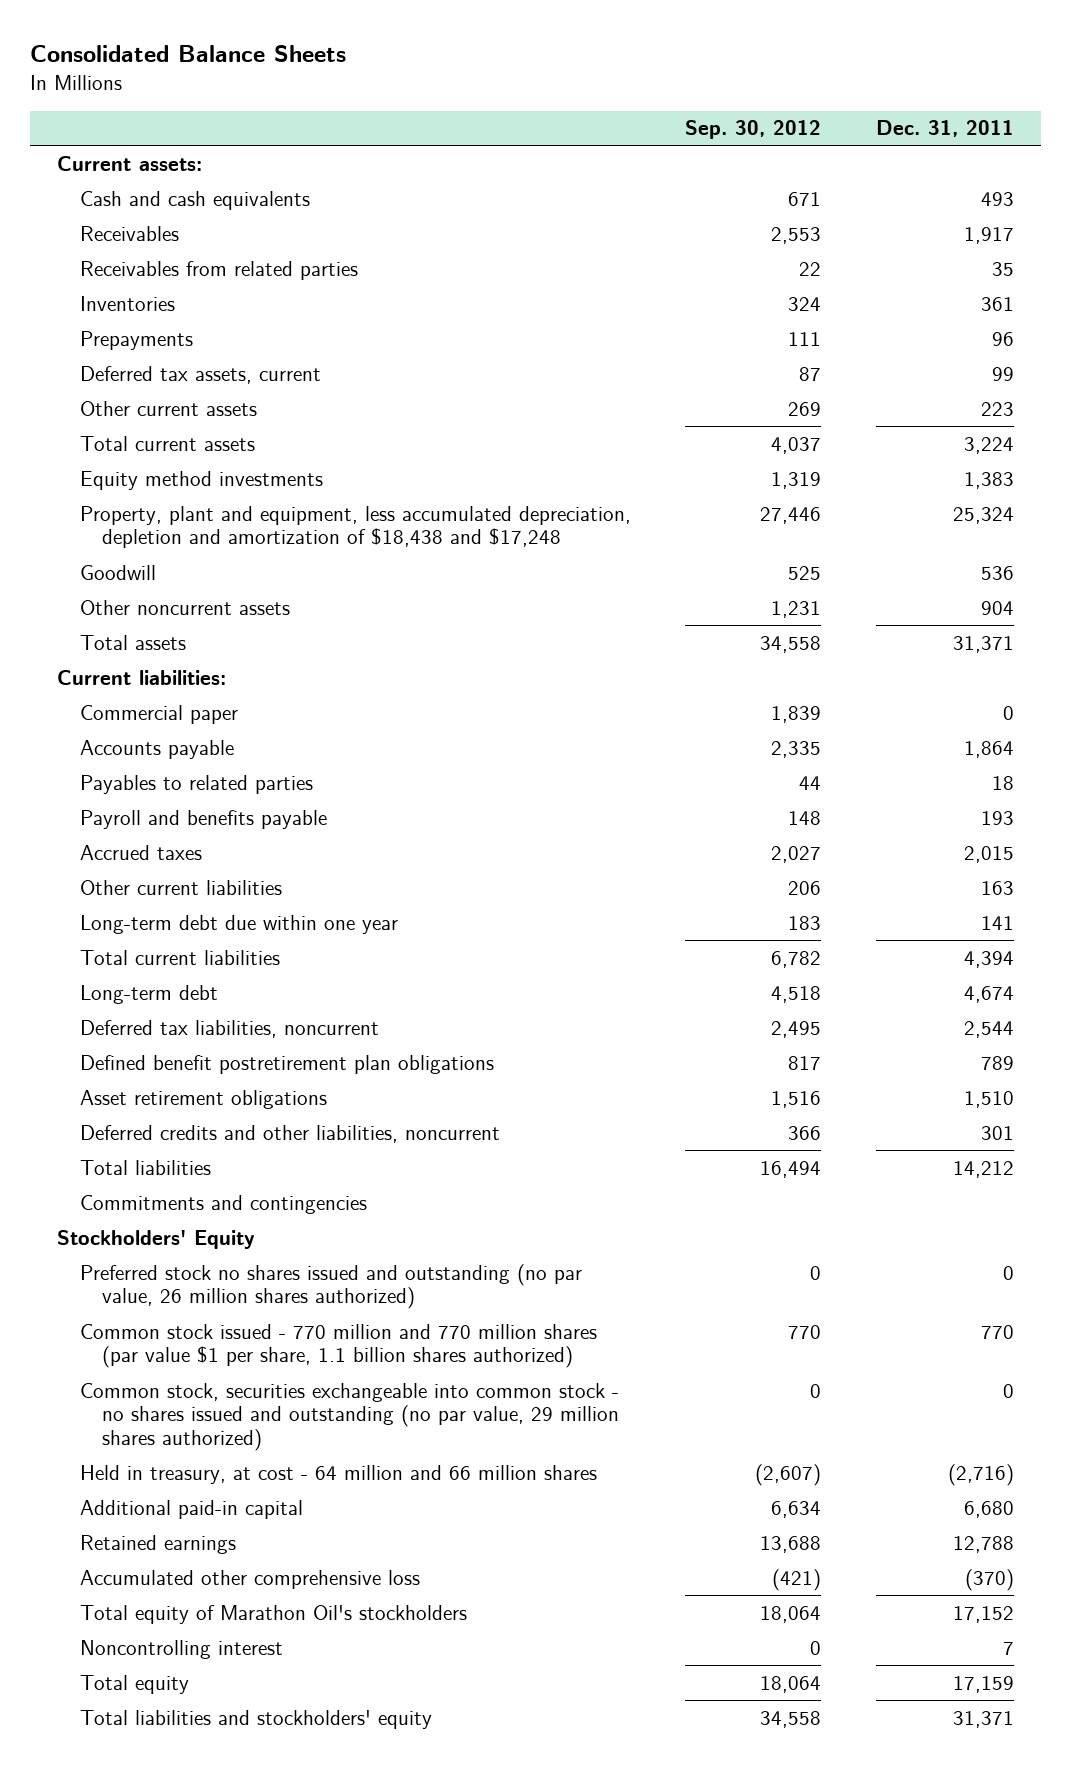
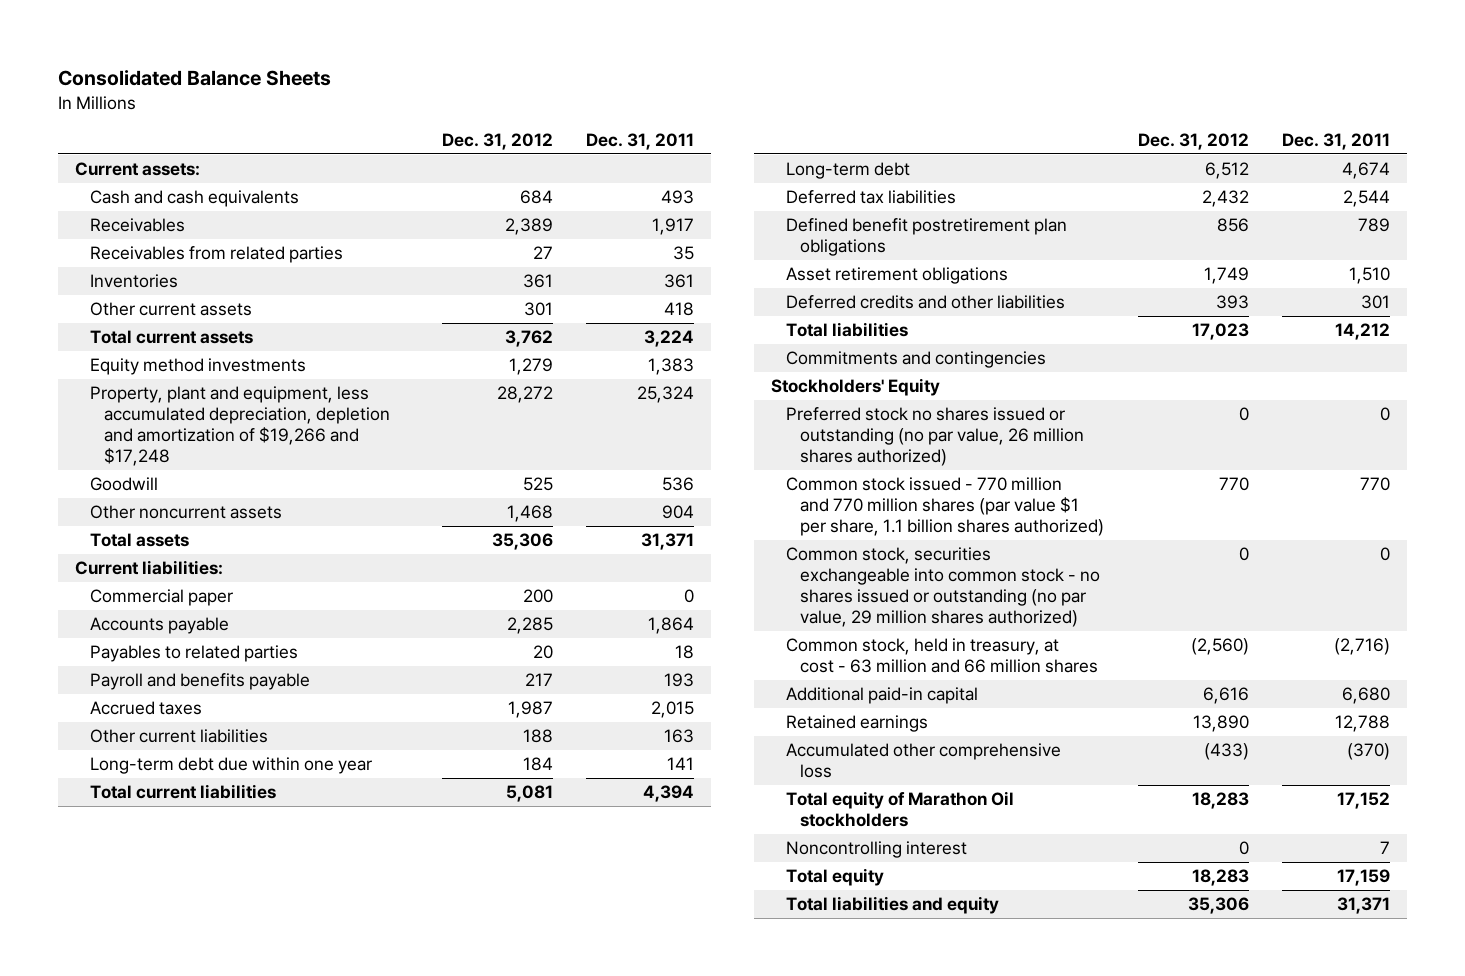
[685,120,822,140] Sep. 30, 2012 -> none
none -> [441,133,553,151] Dec. 31, 2012
[79,330,193,350] Prepayments -> none
[79,365,321,384] Deferred tax assets, current -> none
[980,401,1014,416] 223 -> [664,301,695,316] 418
[79,505,631,549] Property, plant and equipment, less accumulated depreciation, depletion and amortization of $18,438 and $17,248 -> [89,385,391,467] Property, plant and equipment, less accumulated depreciation, depletion and amortization of $19,266 and $17,248
[79,1019,379,1038] Deferred tax liabilities, noncurrent -> [785,189,956,204] Deferred tax liabilities
[79,1124,500,1143] Deferred credits and other liabilities, noncurrent -> [785,294,1065,309] Deferred credits and other liabilities
[79,1263,582,1310] Preferred stock no shares issued and outstanding (no par value, 26 million shares authorized) -> [785,406,1085,467] Preferred stock no shares issued or outstanding (no par value, 26 million shares authorized)
[79,1382,619,1452] Common stock, securities exchangeable into common stock - no shares issued and outstanding (no par value, 29 million shares authorized) -> [785,546,1101,628] Common stock, securities exchangeable into common stock - no shares issued or outstanding (no par value, 29 million shares authorized)
[79,1464,597,1484] Held in treasury, at cost - 64 million and 66 million shares -> [785,637,1099,674] Common stock, held in treasury, at cost - 63 million and 66 million shares
[79,1604,467,1624] Total equity of Marathon Oil's stockholders -> [785,790,1014,828] Total equity of Marathon Oil stockholders
[79,1709,432,1729] Total liabilities and stockholders' equity -> [785,895,999,914] Total liabilities and equity

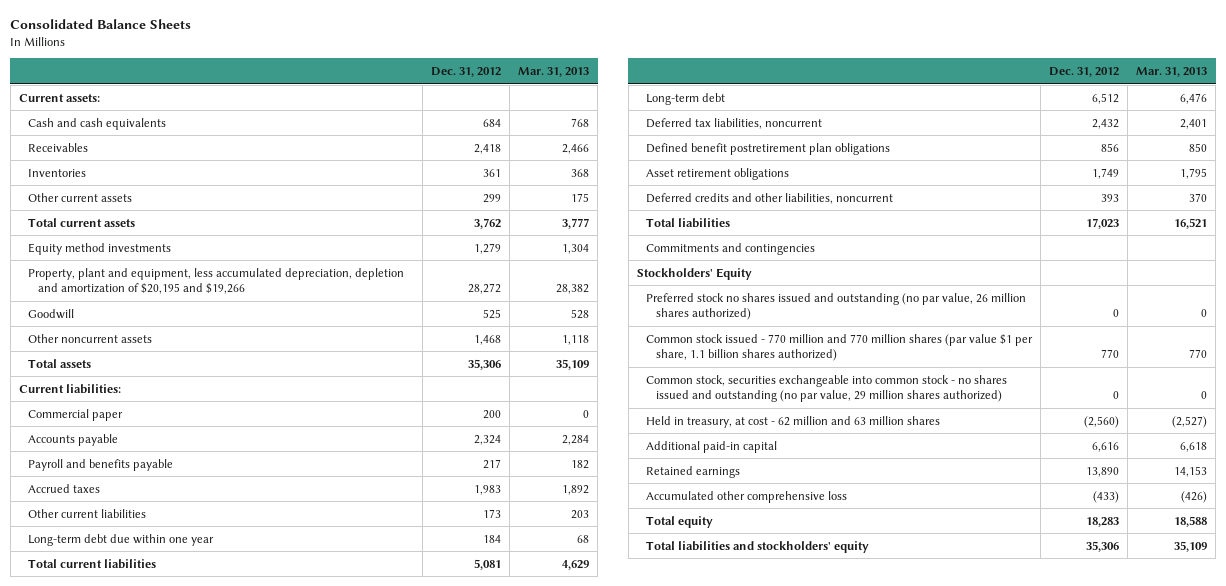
[586,133,695,151] Dec. 31, 2011 -> none
none -> [518,66,590,77] Mar. 31, 2013
[89,245,343,263] Receivables from related parties -> none
[504,217,553,235] 2,389 -> [474,143,502,154] 2,418
[523,301,553,316] 301 -> [483,193,502,203] 299
[89,385,391,467] Property, plant and equipment, less accumulated depreciation, depletion and amortization of $19,266 and $17,248 -> [28,267,405,295] Property, plant and equipment, less accumulated depreciation, depletion and amortization of $20,195 and $19,266
[89,644,298,662] Payables to related parties -> none
[506,616,553,634] 2,285 -> [474,434,502,445] 2,324
[507,700,553,718] 1,987 -> [474,484,502,495] 1,983
[522,728,553,743] 188 -> [483,508,502,518] 173
[785,189,956,204] Deferred tax liabilities -> [646,117,823,129] Deferred tax liabilities, noncurrent
[785,294,1065,309] Deferred credits and other liabilities -> [646,192,894,204] Deferred credits and other liabilities, noncurrent
[785,406,1085,467] Preferred stock no shares issued or outstanding (no par value, 26 million shares authorized) -> [646,292,1027,321] Preferred stock no shares issued and outstanding (no par value, 26 million shares authorized)
[785,546,1101,628] Common stock, securities exchangeable into common stock - no shares issued or outstanding (no par value, 29 million shares authorized) -> [646,374,1008,403] Common stock, securities exchangeable into common stock - no shares issued and outstanding (no par value, 29 million shares authorized)
[785,637,1099,674] Common stock, held in treasury, at cost - 63 million and 66 million shares -> [646,415,941,428] Held in treasury, at cost - 62 million and 63 million shares
[785,790,1014,828] Total equity of Marathon Oil stockholders -> none
[785,840,967,858] Noncontrolling interest -> none
[785,895,999,914] Total liabilities and equity -> [646,540,870,553] Total liabilities and stockholders' equity

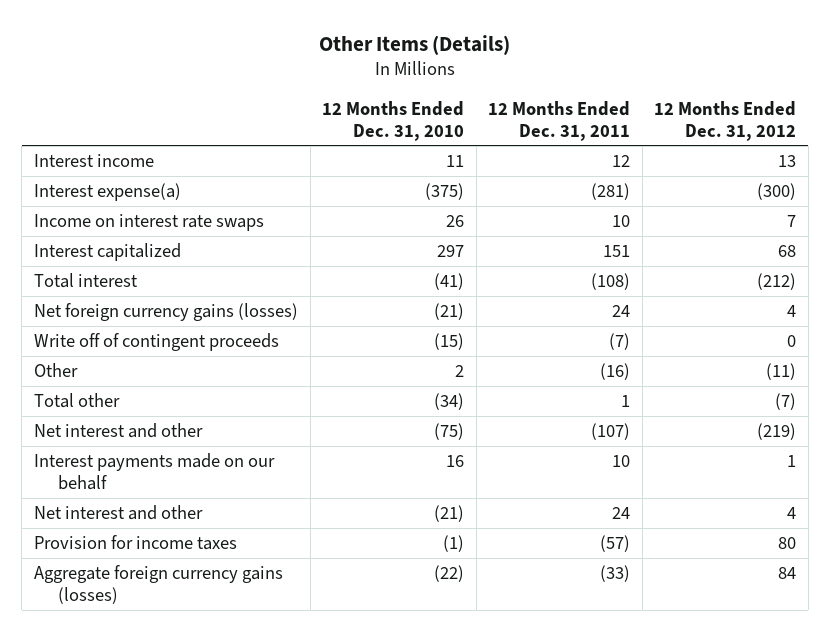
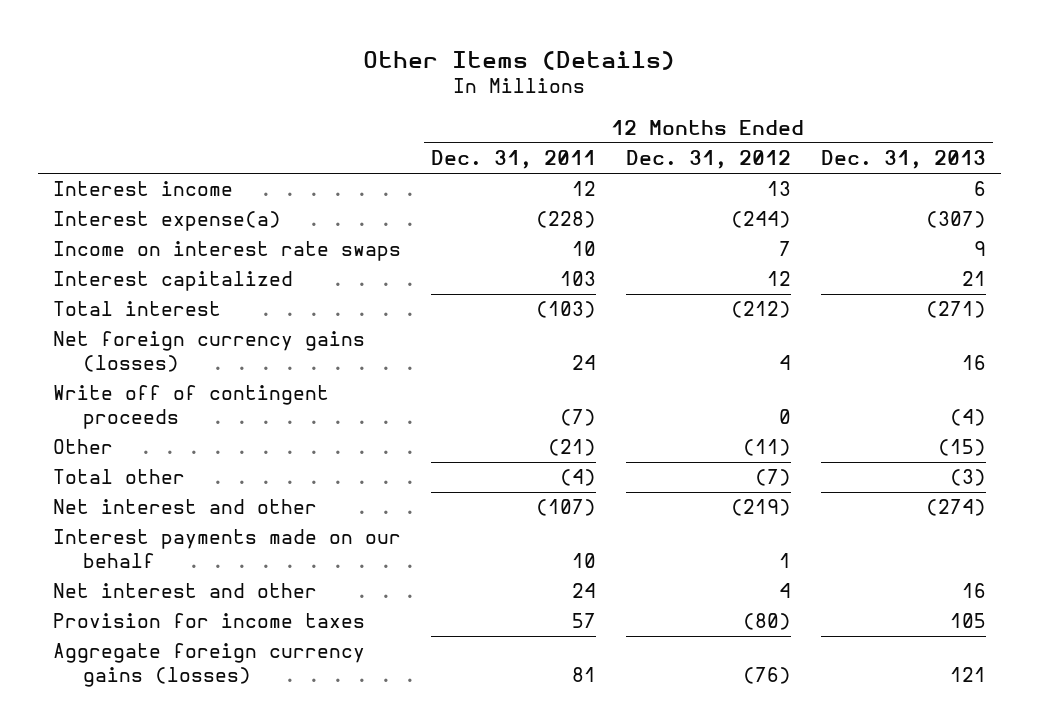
[322,100,465,141] 12 Months Ended Dec. 31, 2010 -> none
none -> [820,150,986,170] Dec. 31, 2013
[591,182,631,200] (281) -> [536,211,597,229] (228)
[757,182,797,200] (300) -> [730,211,791,229] (244)
[603,244,631,257] 151 -> [560,271,597,287] 103
[778,244,797,257] 68 -> [766,271,791,287] 12
[591,272,631,290] (108) -> [536,301,597,319] (103)
[600,362,631,380] (16) -> [548,439,597,457] (21)
[621,394,631,407] 1 -> [560,469,597,487] (4)
[600,534,631,552] (57) -> [572,613,597,629] 57
[778,536,797,549] 80 -> [742,613,791,631] (80)
[600,564,631,582] (33) -> [572,667,597,683] 81
[778,566,797,579] 84 -> [742,667,791,685] (76)

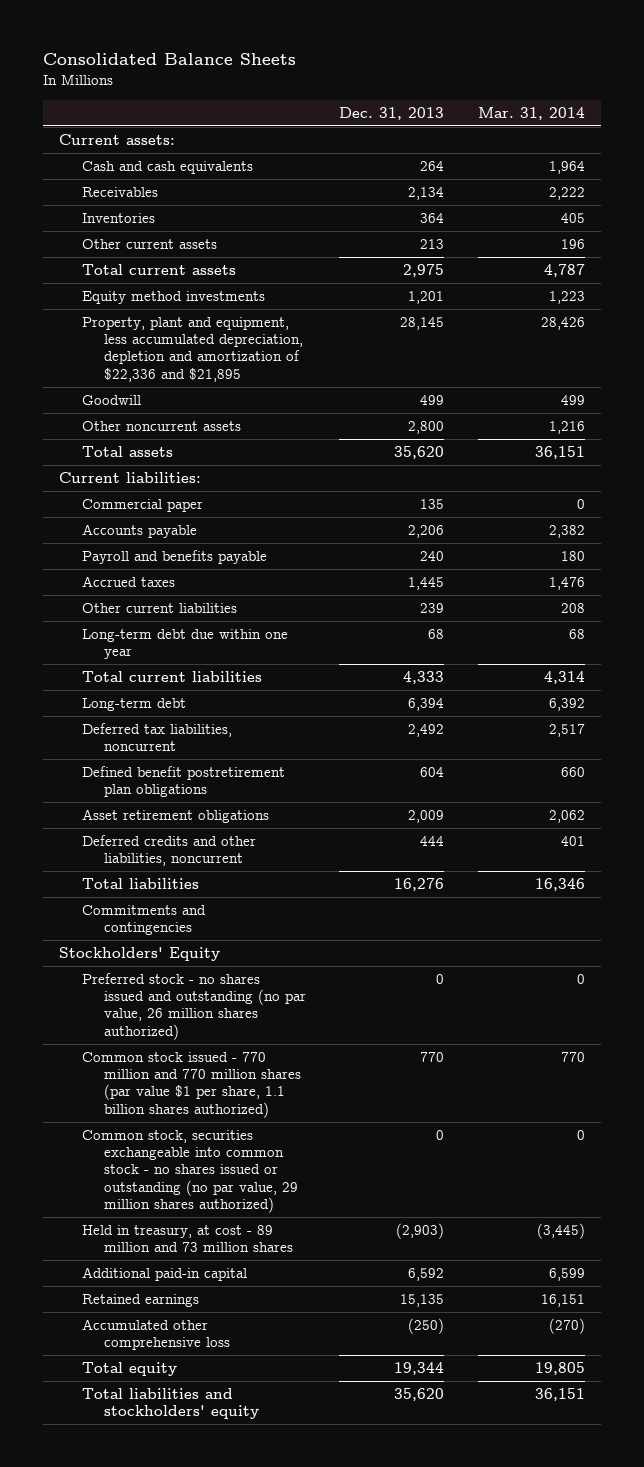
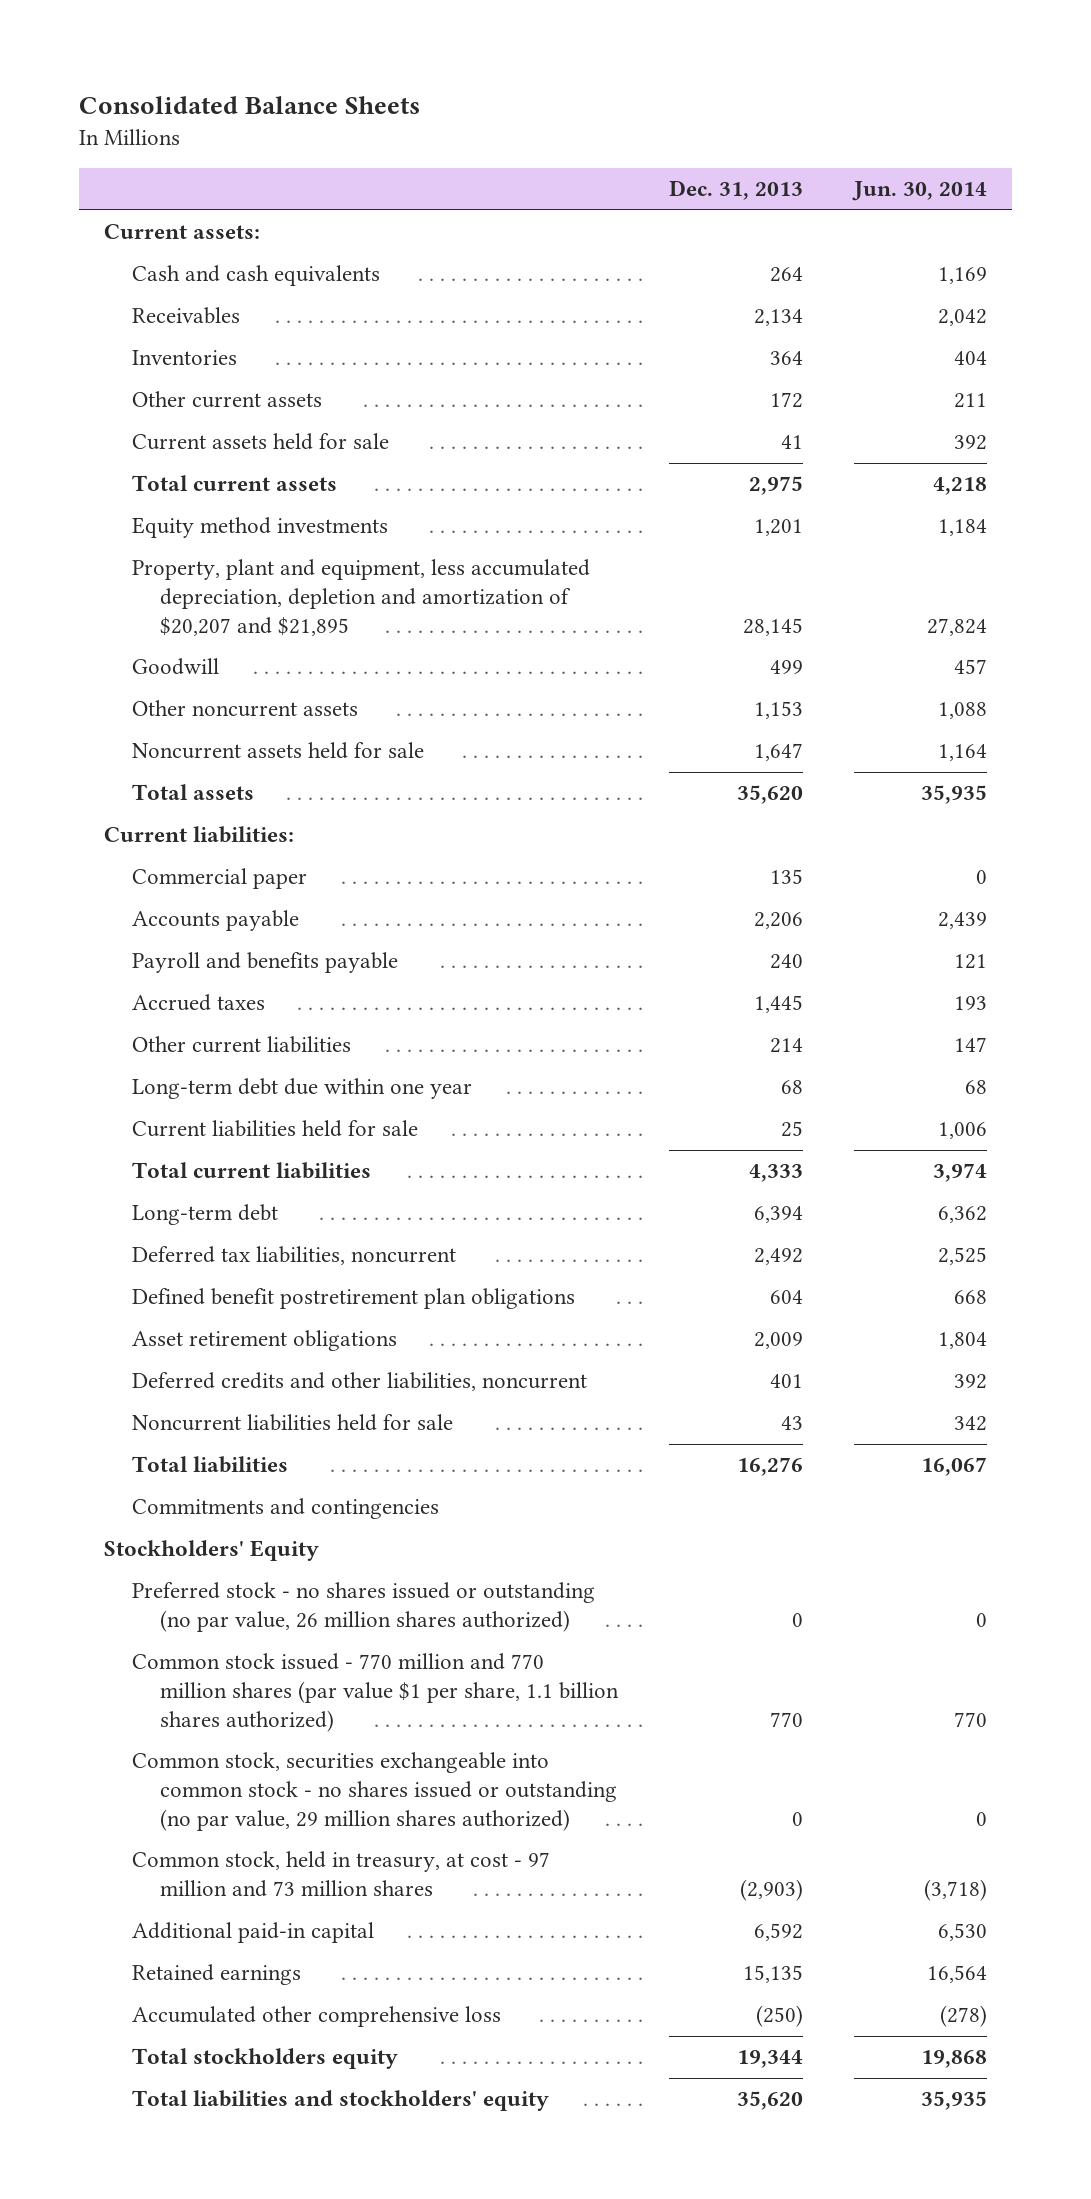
[477,106,585,120] Mar. 31, 2014 -> none
none -> [851,181,987,202] Jun. 30, 2014
[420,239,445,250] 213 -> [769,392,803,409] 172
none -> [132,433,390,451] Current assets held for sale
[81,317,304,382] Property, plant and equipment, less accumulated depreciation, depletion and amortization of $22,336 and $21,895 -> [132,559,591,636] Property, plant and equipment, less accumulated depreciation, depletion and amortization of $20,207 and $21,895
[408,421,445,435] 2,800 -> [753,701,803,720] 1,153
none -> [132,742,425,760] Noncurrent assets held for sale
[420,603,445,614] 239 -> [769,1038,803,1054] 214
none -> [132,1120,419,1138] Current liabilities held for sale
[420,836,445,847] 444 -> [769,1374,803,1389] 401
none -> [132,1414,454,1432] Noncurrent liabilities held for sale
[81,973,307,1040] Preferred stock - no shares issued and outstanding (no par value, 26 million shares authorized) -> [132,1582,596,1633] Preferred stock - no shares issued or outstanding (no par value, 26 million shares authorized)
[81,1225,294,1253] Held in treasury, at cost - 89 million and 73 million shares -> [132,1851,551,1898] Common stock, held in treasury, at cost - 97 million and 73 million shares
[81,1362,177,1377] Total equity -> [132,2048,399,2070] Total stockholders equity

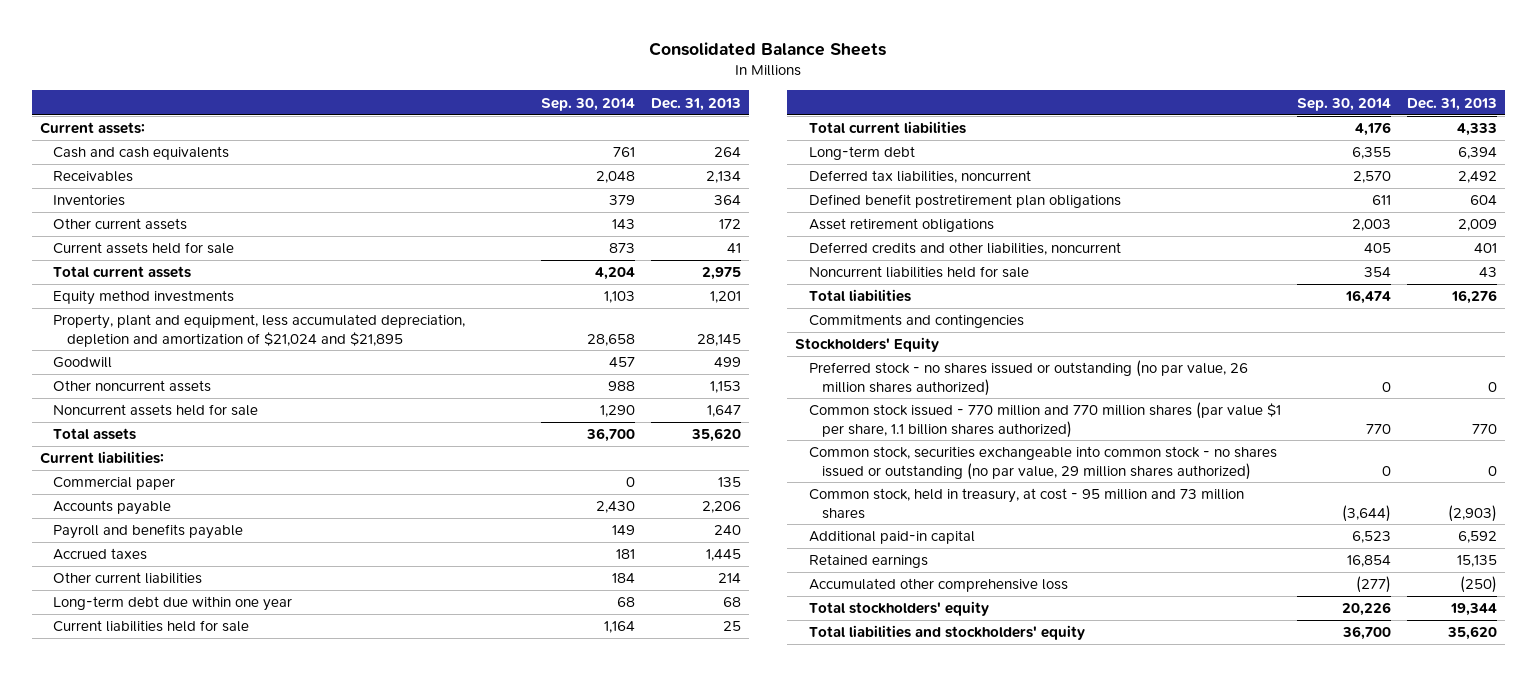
[851,181,987,202] Jun. 30, 2014 -> none
none -> [541,97,636,111] Sep. 30, 2014
[132,559,591,636] Property, plant and equipment, less accumulated depreciation, depletion and amortization of $20,207 and $21,895 -> [53,314,466,347] Property, plant and equipment, less accumulated depreciation, depletion and amortization of $21,024 and $21,895
[132,1851,551,1898] Common stock, held in treasury, at cost - 97 million and 73 million shares -> [808,488,1244,519] Common stock, held in treasury, at cost - 95 million and 73 million shares
[132,2048,399,2070] Total stockholders equity -> [808,601,989,617] Total stockholders' equity

